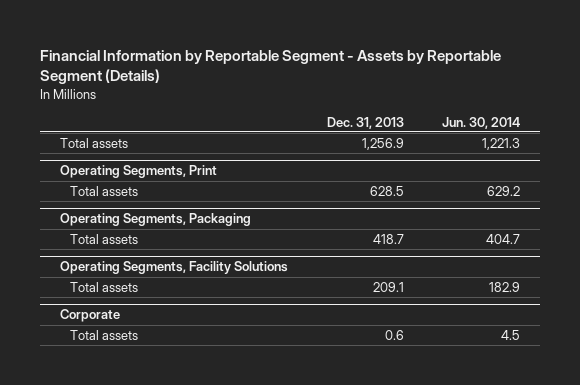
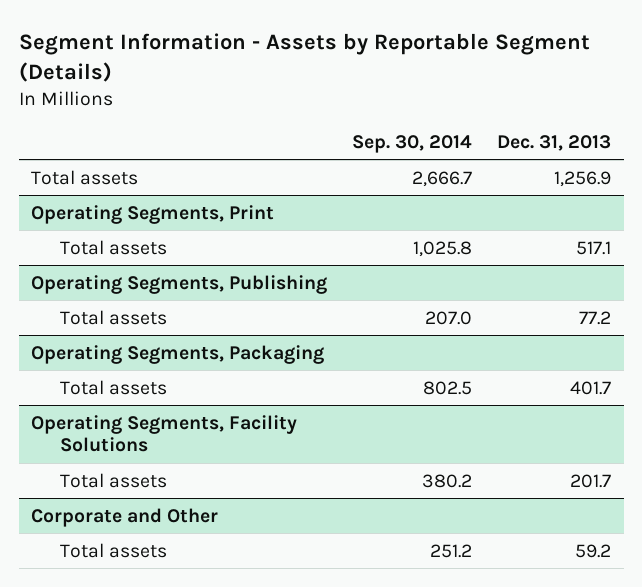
[40,49,502,85] Financial Information by Reportable Segment - Assets by Reportable Segment (Details) -> [18,32,590,82] Segment Information - Assets by Reportable Segment (Details)
[442,116,521,129] Jun. 30, 2014 -> none
none -> [352,134,473,153] Sep. 30, 2014
[369,185,404,196] 628.5 -> [576,240,612,255] 517.1
none -> [31,274,328,294] Operating Segments, Publishing
none -> [60,309,168,325] Total assets
[372,233,404,244] 418.7 -> [570,380,612,395] 401.7
[59,309,120,323] Corporate -> none
[372,281,404,292] 209.1 -> [570,473,612,488] 201.7
none -> [31,507,219,527] Corporate and Other
[384,329,404,340] 0.6 -> [575,543,612,558] 59.2

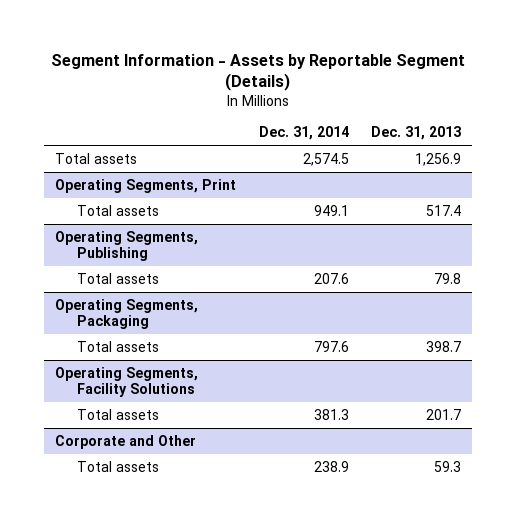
[352,134,473,153] Sep. 30, 2014 -> none
none -> [258,126,349,141] Dec. 31, 2014
[576,240,612,255] 517.1 -> [425,204,461,216] 517.4
[579,310,612,325] 77.2 -> [433,272,461,284] 79.8
[570,380,612,395] 401.7 -> [425,340,461,352] 398.7
[575,543,612,558] 59.2 -> [433,460,461,472] 59.3

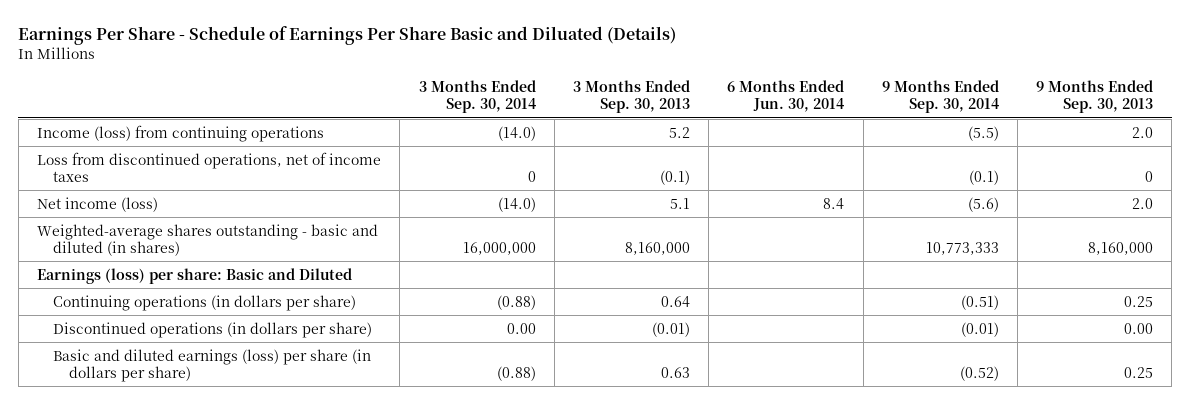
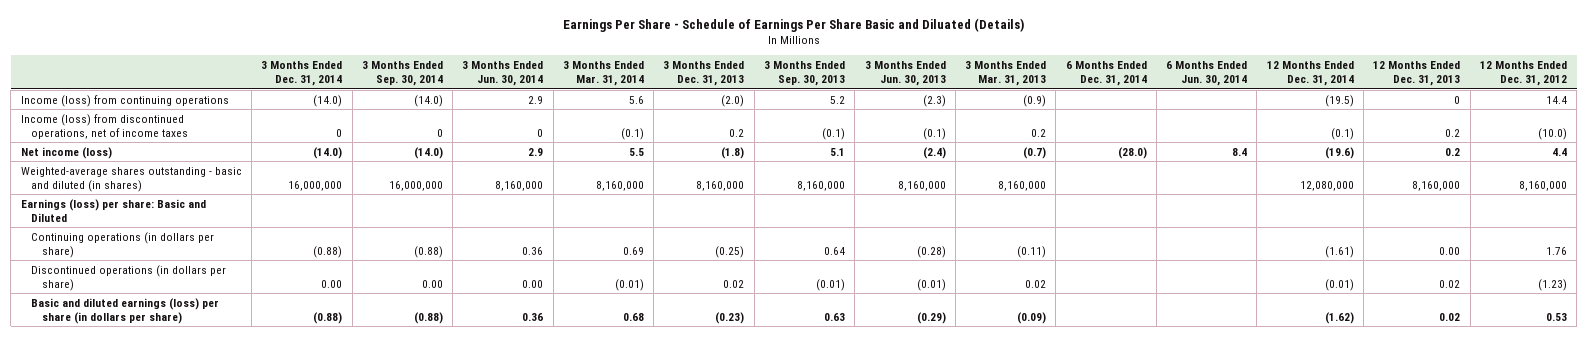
[881,79,999,114] 9 Months Ended Sep. 30, 2014 -> none
[1036,79,1154,114] 9 Months Ended Sep. 30, 2013 -> none
none -> [261,60,343,87] 3 Months Ended Dec. 31, 2014
none -> [462,60,544,87] 3 Months Ended Jun. 30, 2014
none -> [562,60,644,87] 3 Months Ended Mar. 31, 2014
none -> [663,60,745,87] 3 Months Ended Dec. 31, 2013
none -> [864,60,946,87] 3 Months Ended Jun. 30, 2013
none -> [965,60,1047,87] 3 Months Ended Mar. 31, 2013
none -> [1065,60,1147,87] 6 Months Ended Dec. 31, 2014
none -> [1266,60,1354,87] 12 Months Ended Dec. 31, 2014
none -> [1373,60,1461,87] 12 Months Ended Dec. 31, 2013
none -> [1479,60,1567,87] 12 Months Ended Dec. 31, 2012
[37,151,382,183] Loss from discontinued operations, net of income taxes -> [20,113,189,139] Income (loss) from discontinued operations, net of income taxes

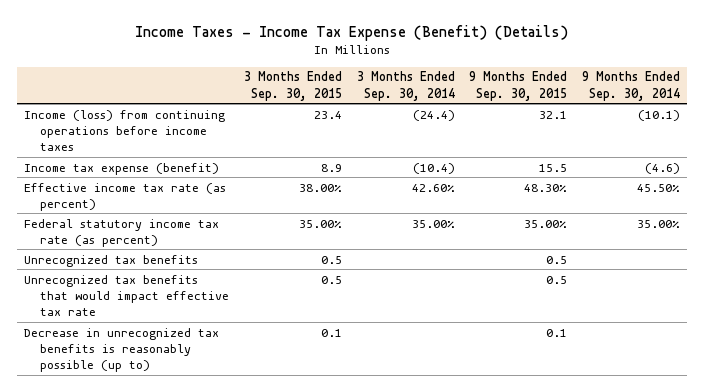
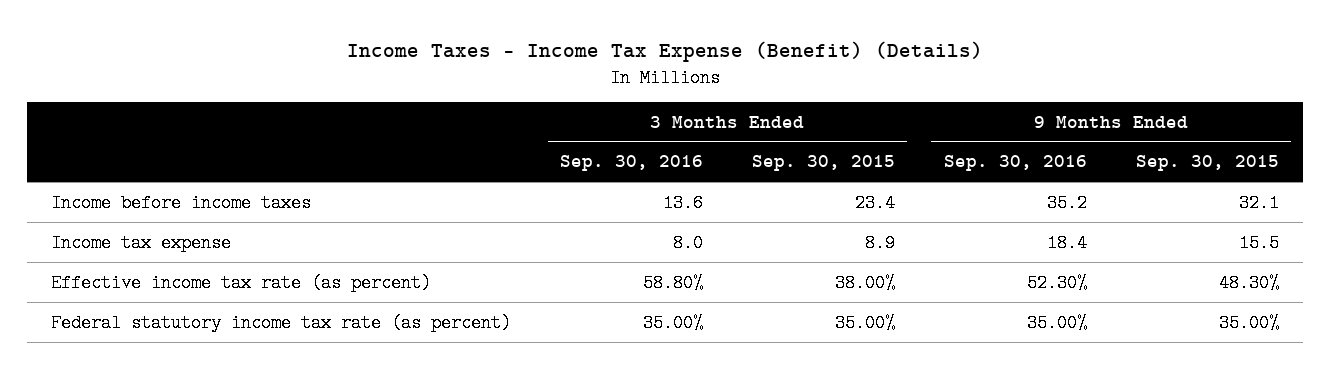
[356,71,455,101] 3 Months Ended Sep. 30, 2014 -> none
[581,71,680,101] 9 Months Ended Sep. 30, 2014 -> none
none -> [559,155,703,172] Sep. 30, 2016
none -> [943,155,1087,172] Sep. 30, 2016
[24,109,226,151] Income (loss) from continuing operations before income taxes -> [51,193,312,212] Income before income taxes
[24,162,220,175] Income tax expense (benefit) -> [51,233,232,252] Income tax expense
[24,254,199,267] Unrecognized tax benefits -> none
[24,274,230,316] Unrecognized tax benefits that would impact effective tax rate -> none
[24,327,220,372] Decrease in unrecognized tax benefits is reasonably possible (up to) -> none

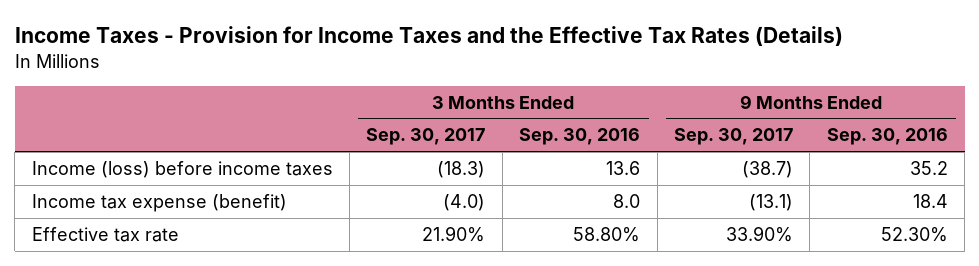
[346,40,983,62] Income Taxes - Income Tax Expense (Benefit) (Details) -> [14,26,843,47] Income Taxes - Provision for Income Taxes and the Effective Tax Rates (Details)
[751,155,895,172] Sep. 30, 2015 -> none
[1135,155,1279,172] Sep. 30, 2015 -> none
none -> [366,128,486,146] Sep. 30, 2017
none -> [673,128,793,146] Sep. 30, 2017
[51,313,512,332] Federal statutory income tax rate (as percent) -> none
[51,193,312,212] Income before income taxes -> [31,160,333,178] Income (loss) before income taxes
[51,233,232,252] Income tax expense -> [31,193,287,212] Income tax expense (benefit)
[51,273,432,292] Effective income tax rate (as percent) -> [31,226,179,242] Effective tax rate

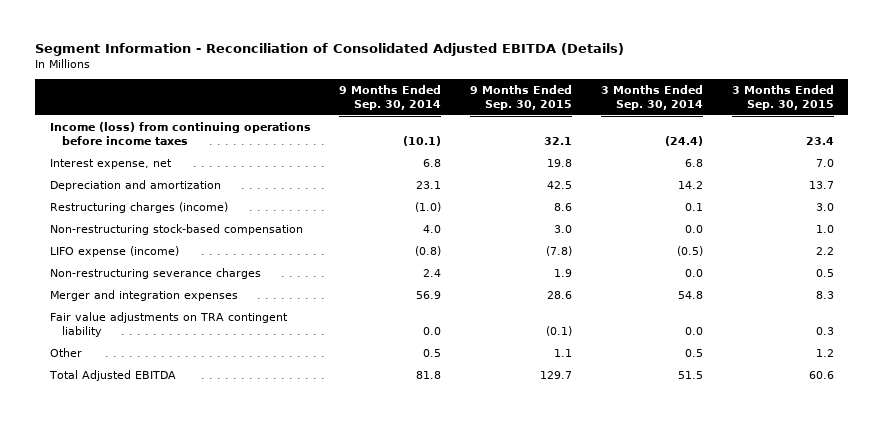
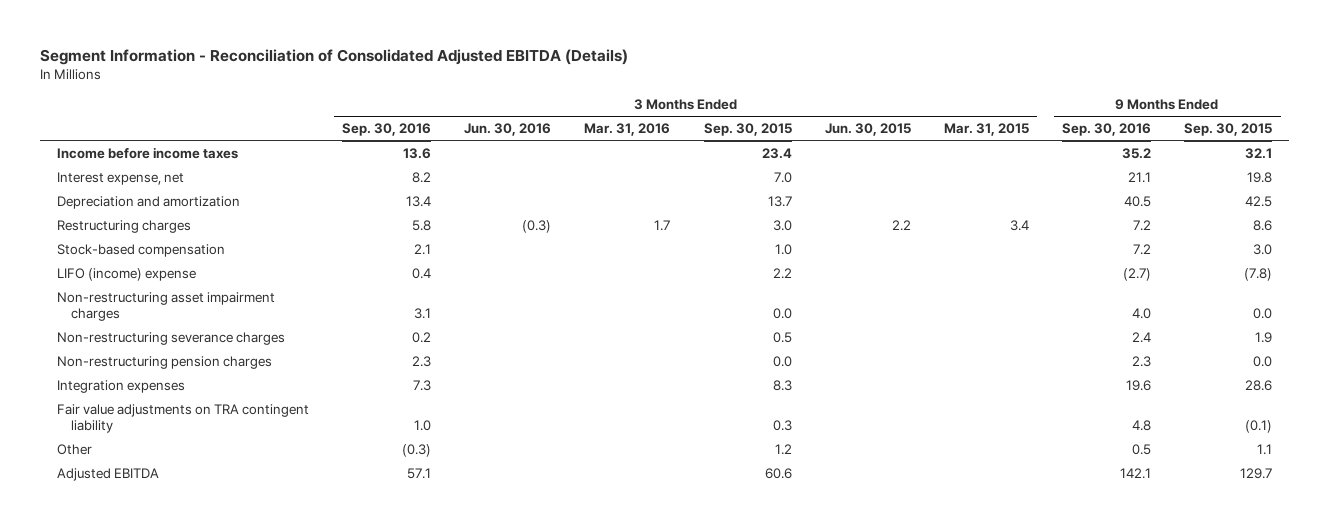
[339,85,442,110] 9 Months Ended Sep. 30, 2014 -> none
[600,85,703,110] 3 Months Ended Sep. 30, 2014 -> none
none -> [342,123,432,137] Sep. 30, 2016
none -> [464,123,552,137] Jun. 30, 2016
none -> [584,123,671,137] Mar. 31, 2016
none -> [824,123,911,137] Jun. 30, 2015
none -> [943,123,1029,137] Mar. 31, 2015
none -> [1062,123,1152,137] Sep. 30, 2016
[49,122,311,145] Income (loss) from continuing operations before income taxes -> [56,146,238,159] Income before income taxes
[49,202,228,214] Restructuring charges (income) -> [56,219,191,233] Restructuring charges
[49,224,303,236] Non-restructuring stock-based compensation -> [56,243,225,257] Stock-based compensation
[49,246,179,258] LIFO expense (income) -> [56,267,196,281] LIFO (income) expense
none -> [56,291,275,321] Non-restructuring asset impairment charges
none -> [56,355,272,369] Non-restructuring pension charges
[49,290,238,302] Merger and integration expenses -> [56,379,185,393] Integration expenses
[48,370,176,382] Total Adjusted EBITDA -> [56,467,159,481] Adjusted EBITDA

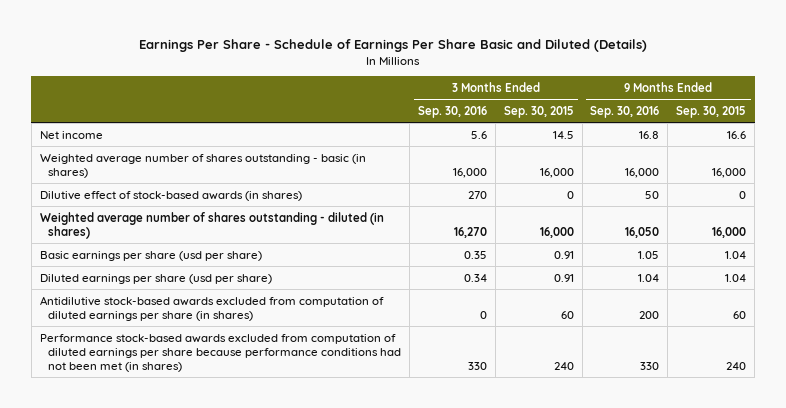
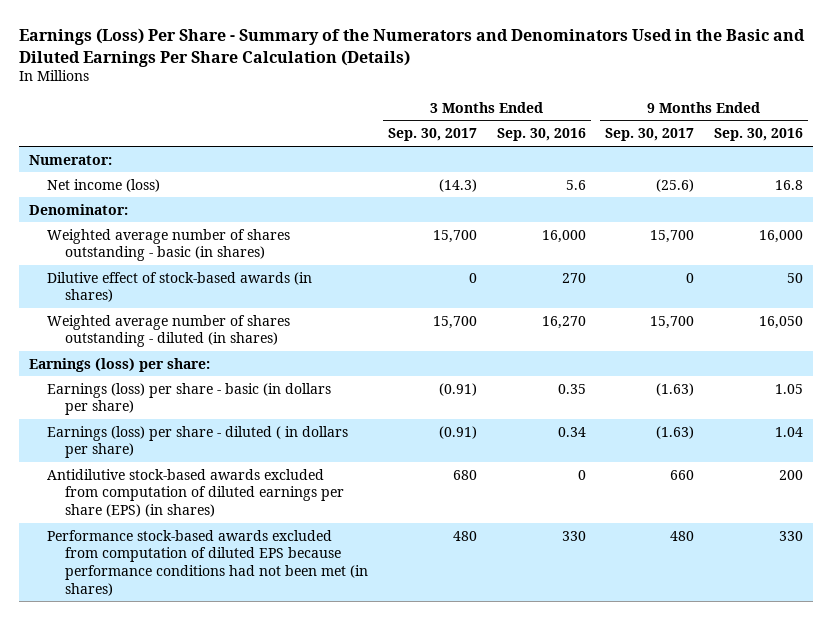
[139,39,648,53] Earnings Per Share - Schedule of Earnings Per Share Basic and Diluted (Details) -> [18,27,805,67] Earnings (Loss) Per Share - Summary of the Numerators and Denominators Used in the Basic and Diluted Earnings Per Share Calculation (Details)
[503,105,574,118] Sep. 30, 2015 -> none
[676,105,747,118] Sep. 30, 2015 -> none
none -> [387,128,477,142] Sep. 30, 2017
none -> [605,128,695,142] Sep. 30, 2017
none -> [28,154,112,165] Numerator:
[39,130,103,139] Net income -> [46,178,160,192] Net income (loss)
none -> [28,203,128,215] Denominator:
none -> [28,357,210,372] Earnings (loss) per share:
[39,250,262,261] Basic earnings per share (usd per share) -> [46,382,331,416] Earnings (loss) per share - basic (in dollars per share)
[39,273,272,284] Diluted earnings per share (usd per share) -> [46,425,348,459] Earnings (loss) per share - diluted ( in dollars per share)
[39,295,384,321] Antidilutive stock-based awards excluded from computation of diluted earnings per share (in shares) -> [46,468,344,518] Antidilutive stock-based awards excluded from computation of diluted earnings per share (EPS) (in shares)
[39,333,402,372] Performance stock-based awards excluded from computation of diluted earnings per share because performance conditions had not been met (in shares) -> [46,529,368,596] Performance stock-based awards excluded from computation of diluted EPS because performance conditions had not been met (in shares)

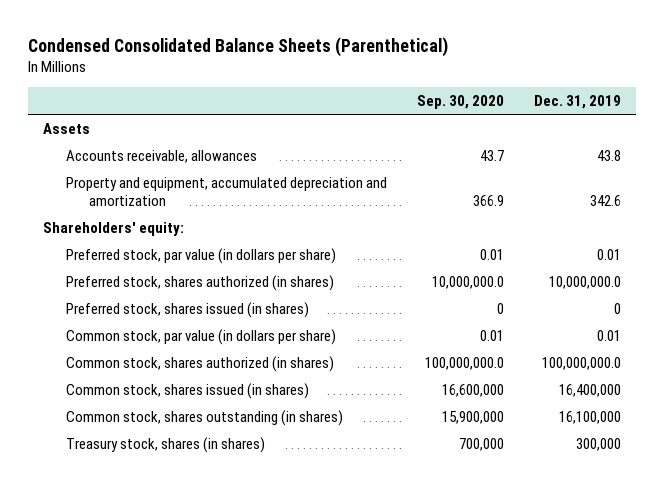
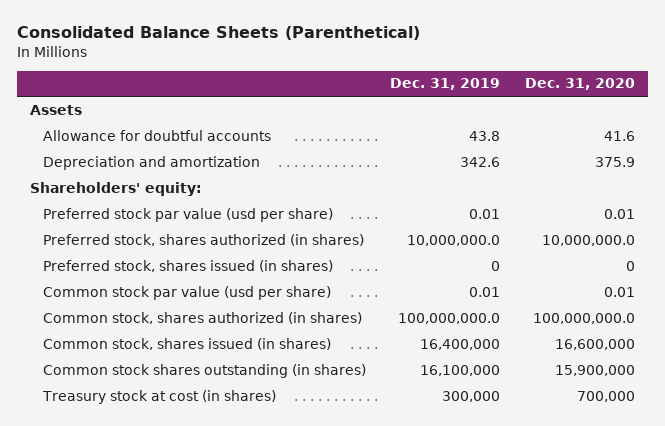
[28,36,449,57] Condensed Consolidated Balance Sheets (Parenthetical) -> [17,26,421,41] Consolidated Balance Sheets (Parenthetical)
[417,95,505,110] Sep. 30, 2020 -> none
none -> [525,78,636,91] Dec. 31, 2020
[66,150,258,164] Accounts receivable, allowances -> [42,129,271,141] Allowance for doubtful accounts
[66,177,388,207] Property and equipment, accumulated depreciation and amortization -> [42,155,260,170] Depreciation and amortization
[66,248,337,265] Preferred stock, par value (in dollars per share) -> [42,207,333,222] Preferred stock par value (usd per share)
[66,329,337,346] Common stock, par value (in dollars per share) -> [42,285,331,300] Common stock par value (usd per share)
[66,410,344,427] Common stock, shares outstanding (in shares) -> [42,363,366,378] Common stock shares outstanding (in shares)
[66,437,266,454] Treasury stock, shares (in shares) -> [41,389,276,404] Treasury stock at cost (in shares)

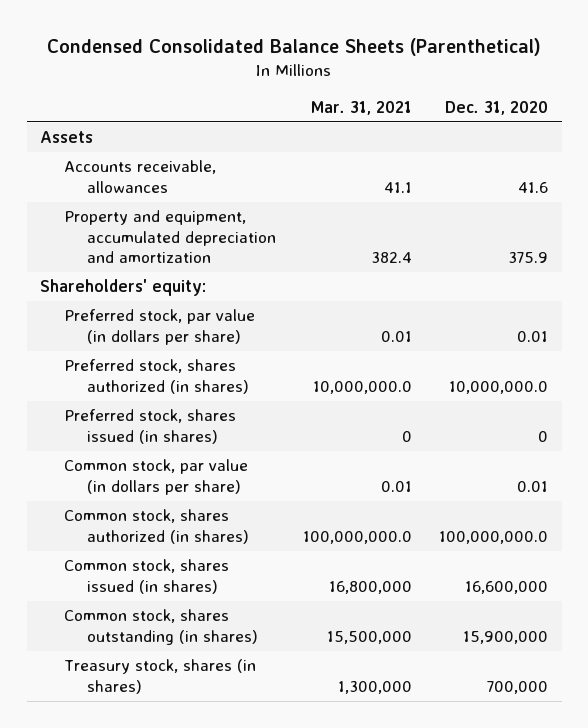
[17,26,421,41] Consolidated Balance Sheets (Parenthetical) -> [47,37,542,56] Condensed Consolidated Balance Sheets (Parenthetical)
[390,78,501,91] Dec. 31, 2019 -> none
none -> [311,100,413,115] Mar. 31, 2021
[42,129,271,141] Allowance for doubtful accounts -> [63,160,216,193] Accounts receivable, allowances
[42,155,260,170] Depreciation and amortization -> [63,210,277,264] Property and equipment, accumulated depreciation and amortization
[42,207,333,222] Preferred stock par value (usd per share) -> [63,309,255,345] Preferred stock, par value (in dollars per share)
[42,285,331,300] Common stock par value (usd per share) -> [63,459,248,495] Common stock, par value (in dollars per share)
[42,363,366,378] Common stock shares outstanding (in shares) -> [63,609,259,645] Common stock, shares outstanding (in shares)
[41,389,276,404] Treasury stock at cost (in shares) -> [63,659,256,694] Treasury stock, shares (in shares)

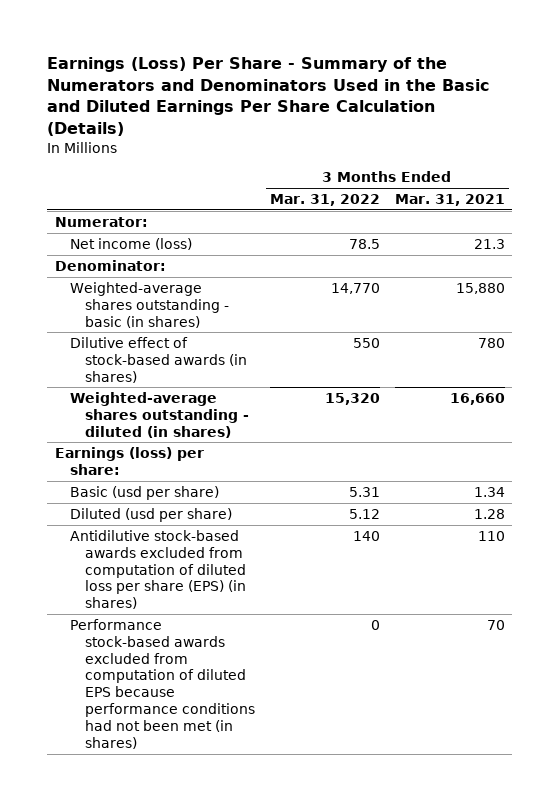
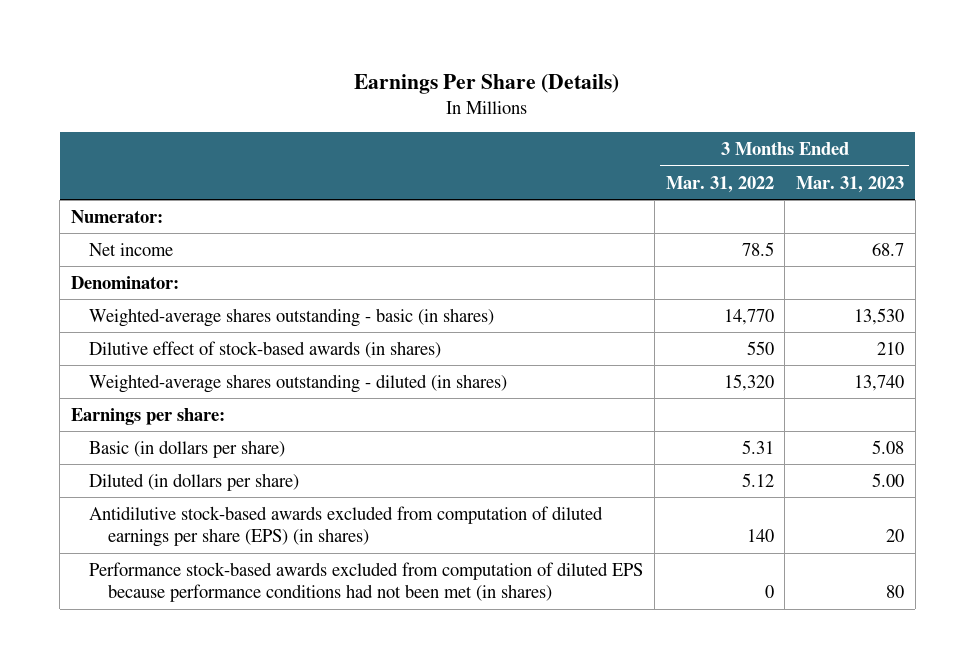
[47,56,490,136] Earnings (Loss) Per Share - Summary of the Numerators and Denominators Used in the Basic and Diluted Earnings Per Share Calculation (Details) -> [354,73,620,94] Earnings Per Share (Details)
[394,194,505,207] Mar. 31, 2021 -> none
none -> [795,175,904,193] Mar. 31, 2023
[69,237,192,250] Net income (loss) -> [89,242,174,256] Net income
[54,446,204,475] Earnings (loss) per share: -> [70,407,225,425] Earnings per share:
[69,485,219,500] Basic (usd per share) -> [89,439,286,458] Basic (in dollars per share)
[69,507,232,522] Diluted (usd per share) -> [89,472,300,491] Diluted (in dollars per share)
[69,529,246,610] Antidilutive stock-based awards excluded from computation of diluted loss per share (EPS) (in shares) -> [89,505,604,548] Antidilutive stock-based awards excluded from computation of diluted earnings per share (EPS) (in shares)

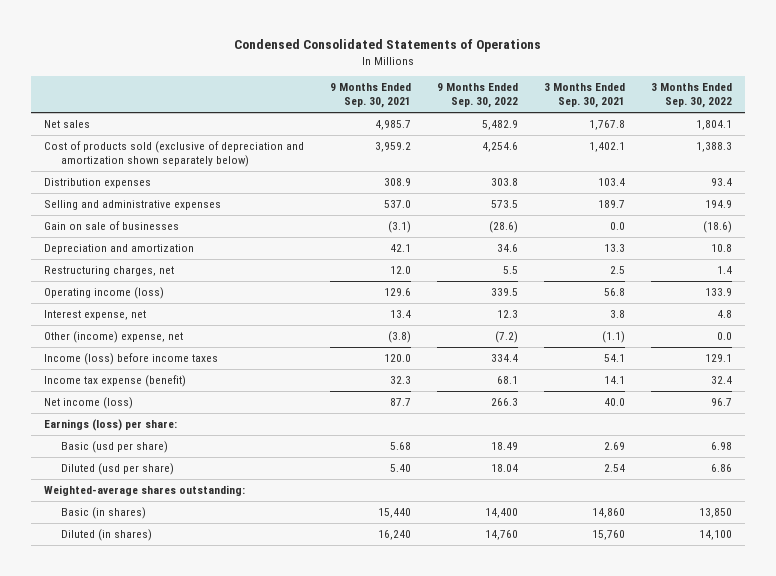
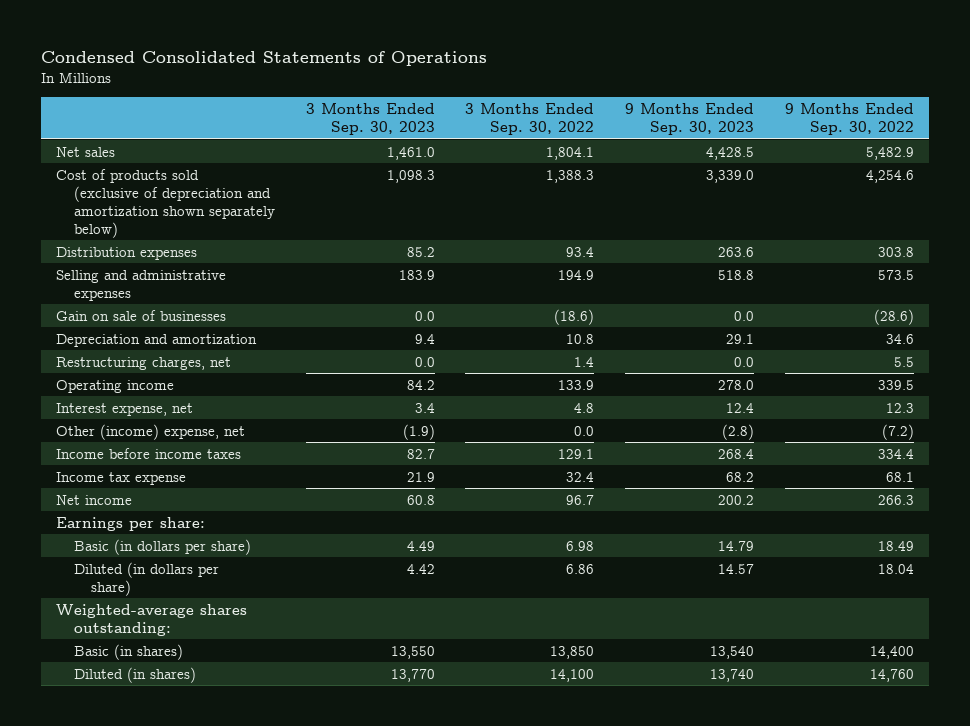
[330,83,412,109] 9 Months Ended Sep. 30, 2021 -> none
[544,83,626,109] 3 Months Ended Sep. 30, 2021 -> none
none -> [305,103,435,136] 3 Months Ended Sep. 30, 2023
none -> [624,103,754,136] 9 Months Ended Sep. 30, 2023
[44,287,165,300] Operating income (loss) -> [56,379,175,393] Operating income
[44,353,219,366] Income (loss) before income taxes -> [56,447,242,459] Income before income taxes
[44,375,187,388] Income tax expense (benefit) -> [56,471,187,485] Income tax expense
[44,397,134,410] Net income (loss) -> [56,494,133,505] Net income
[44,419,178,432] Earnings (loss) per share: -> [56,516,206,531] Earnings per share:
[61,441,169,454] Basic (usd per share) -> [73,538,251,555] Basic (in dollars per share)
[61,463,175,476] Diluted (usd per share) -> [73,561,219,596] Diluted (in dollars per share)

